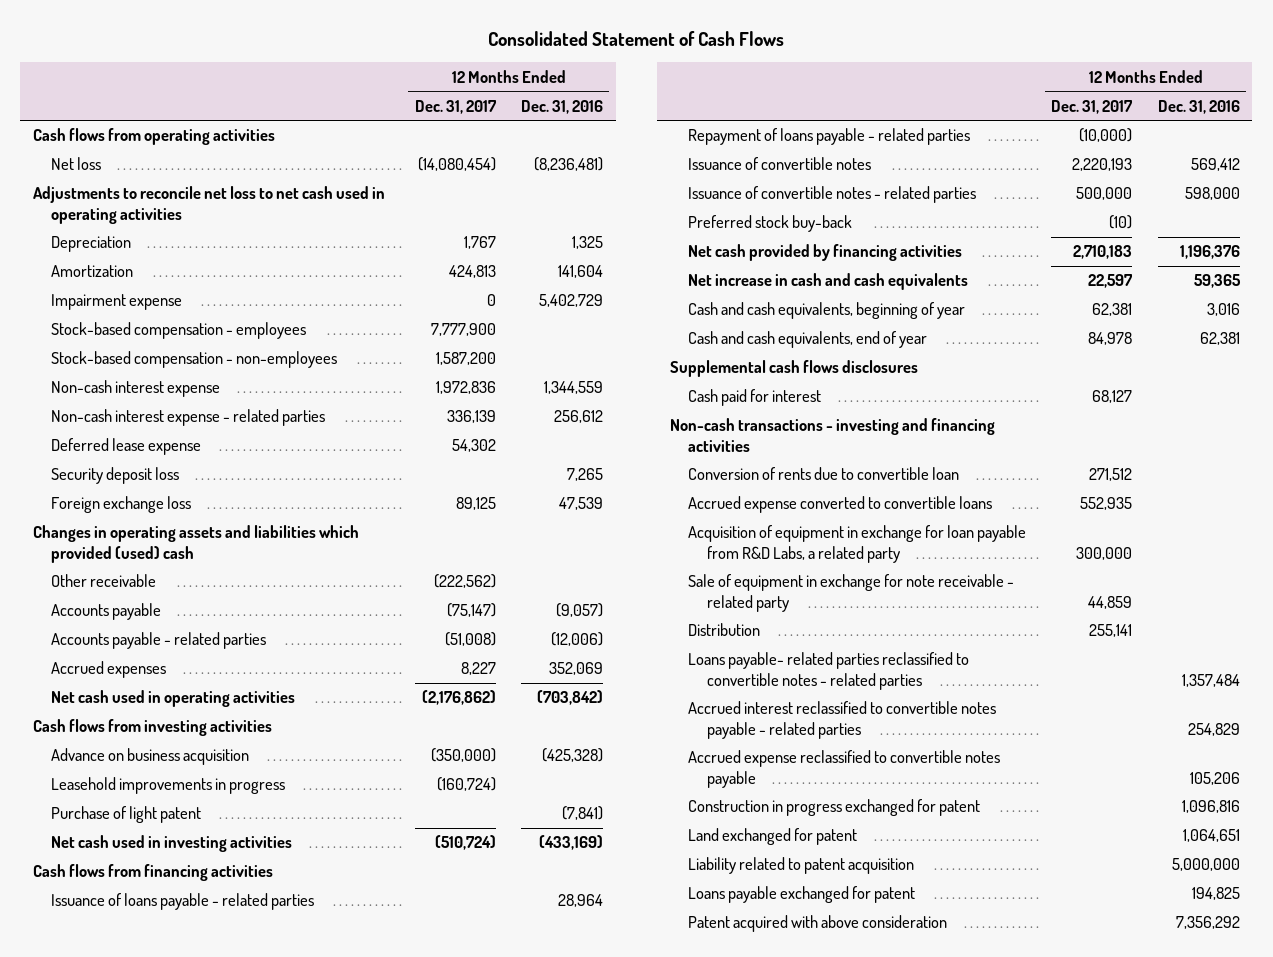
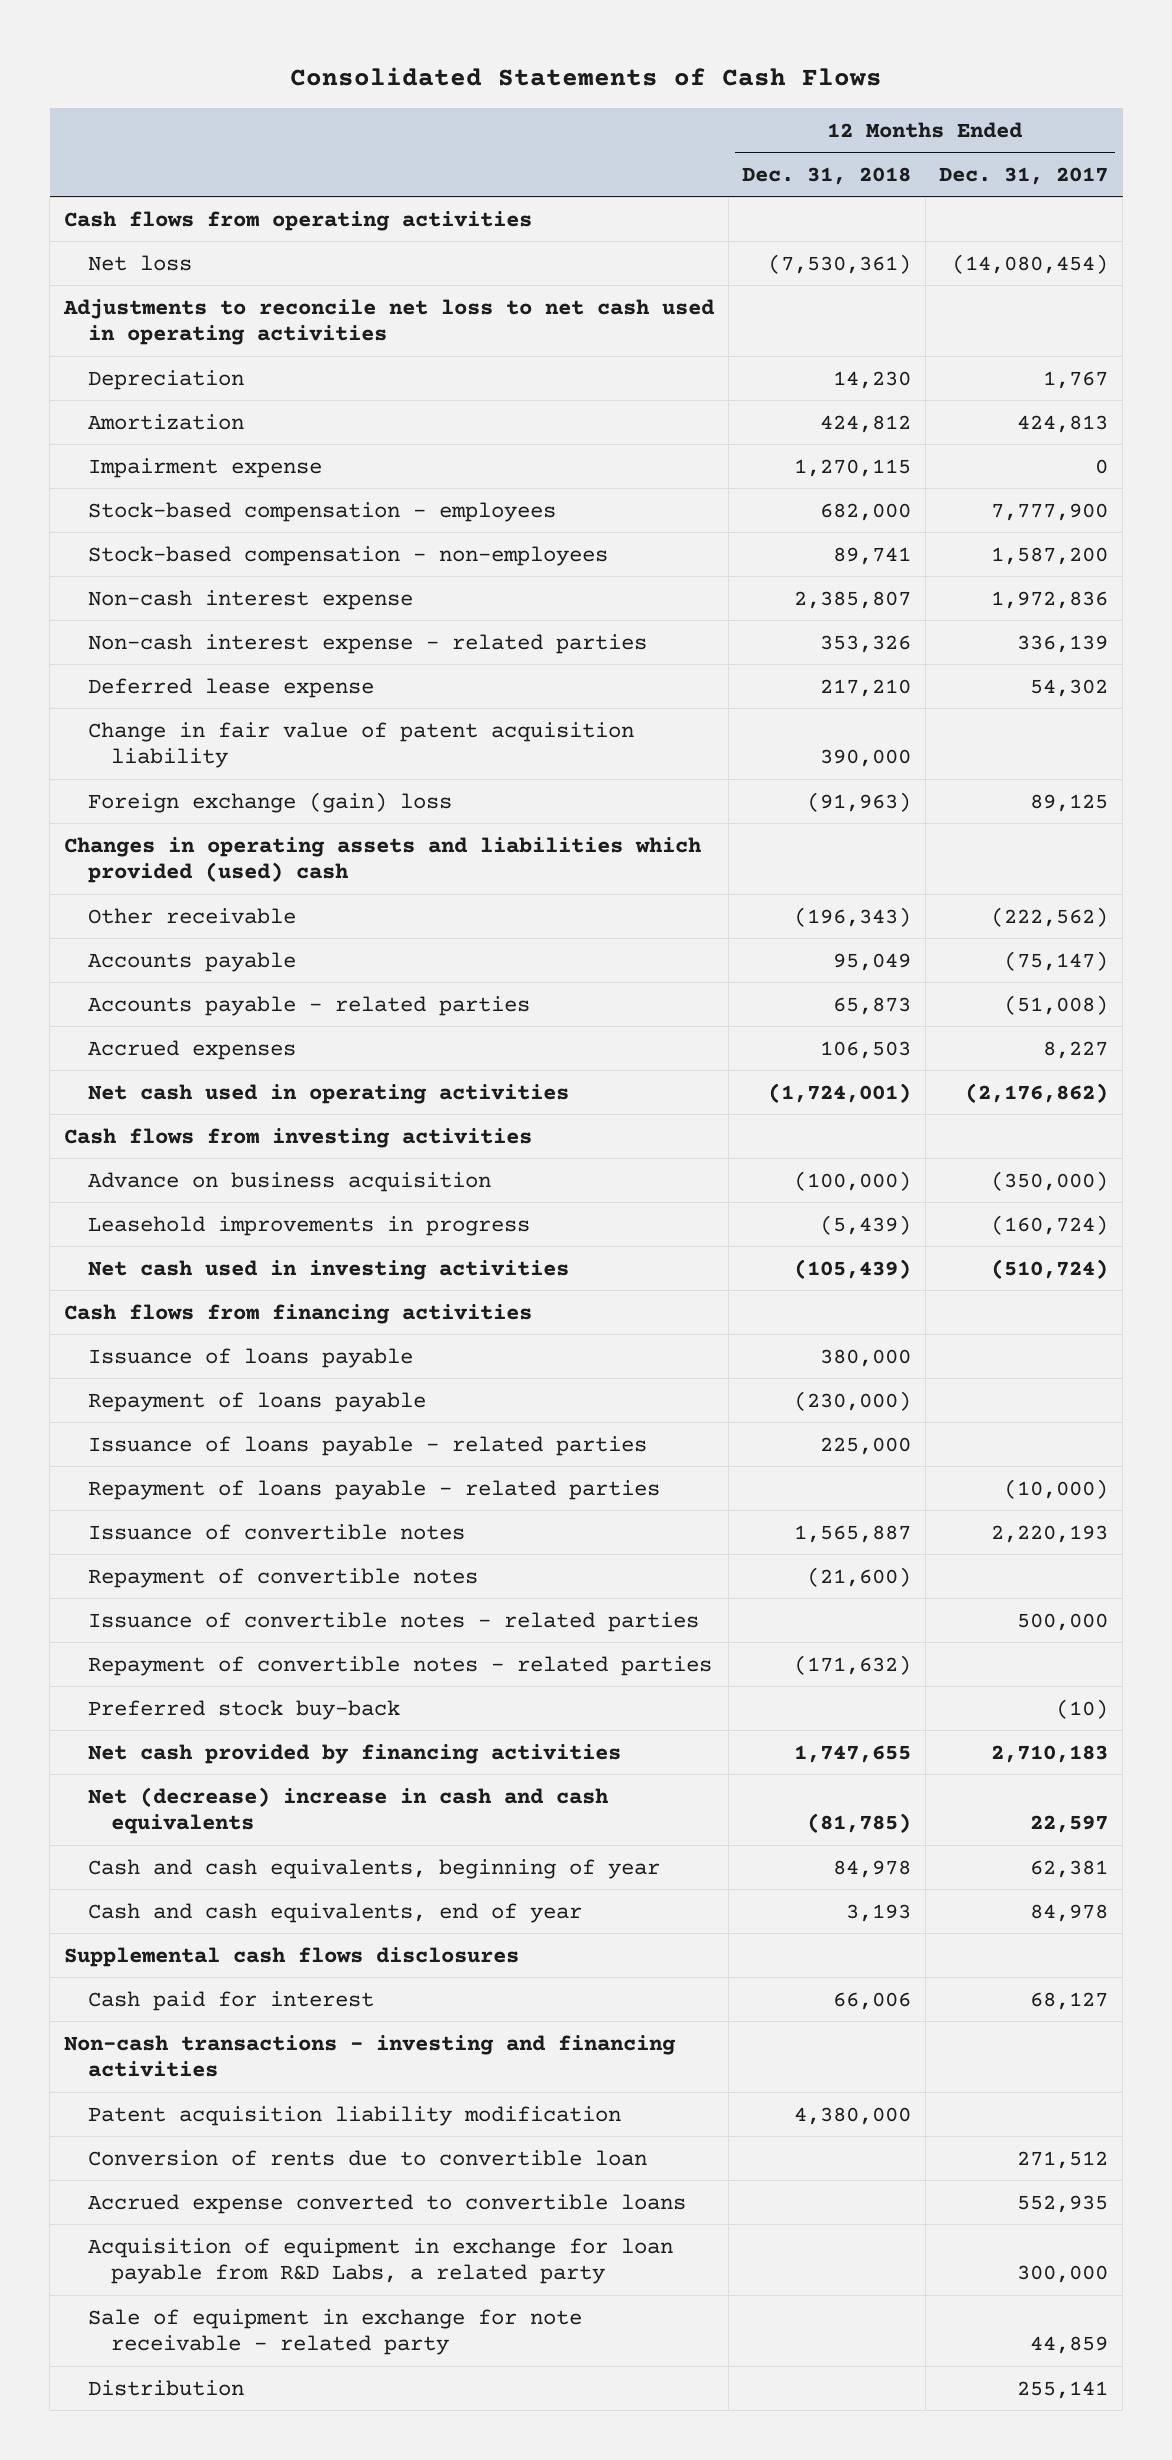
[488,30,785,46] Consolidated Statement of Cash Flows -> [290,67,883,87] Consolidated Statements of Cash Flows
[521,99,604,114] Dec. 31, 2016 -> none
none -> [742,166,912,185] Dec. 31, 2018
[51,467,180,485] Security deposit loss -> none
none -> [87,721,634,769] Change in fair value of patent acquisition liability
[51,496,192,514] Foreign exchange loss -> [87,791,452,813] Foreign exchange (gain) loss
[51,806,202,824] Purchase of light patent -> none
none -> [87,1347,413,1368] Issuance of loans payable
none -> [87,1391,426,1412] Repayment of loans payable
none -> [87,1567,478,1588] Repayment of convertible notes
none -> [87,1655,712,1676] Repayment of convertible notes - related parties
[688,273,969,291] Net increase in cash and cash equivalents -> [87,1786,609,1835] Net (decrease) increase in cash and cash equivalents
none -> [87,2105,621,2126] Patent acquisition liability modification
[688,652,970,690] Loans payable- related parties reclassified to convertible notes - related parties -> none
[688,701,997,739] Accrued interest reclassified to convertible notes payable - related parties -> none
[688,750,1001,788] Accrued expense reclassified to convertible notes payable -> none
[688,799,981,817] Construction in progress exchanged for patent -> none
[688,828,858,846] Land exchanged for patent -> none
[688,857,915,875] Liability related to patent acquisition -> none
[688,886,916,904] Loans payable exchanged for patent -> none
[688,915,948,933] Patent acquired with above consideration -> none

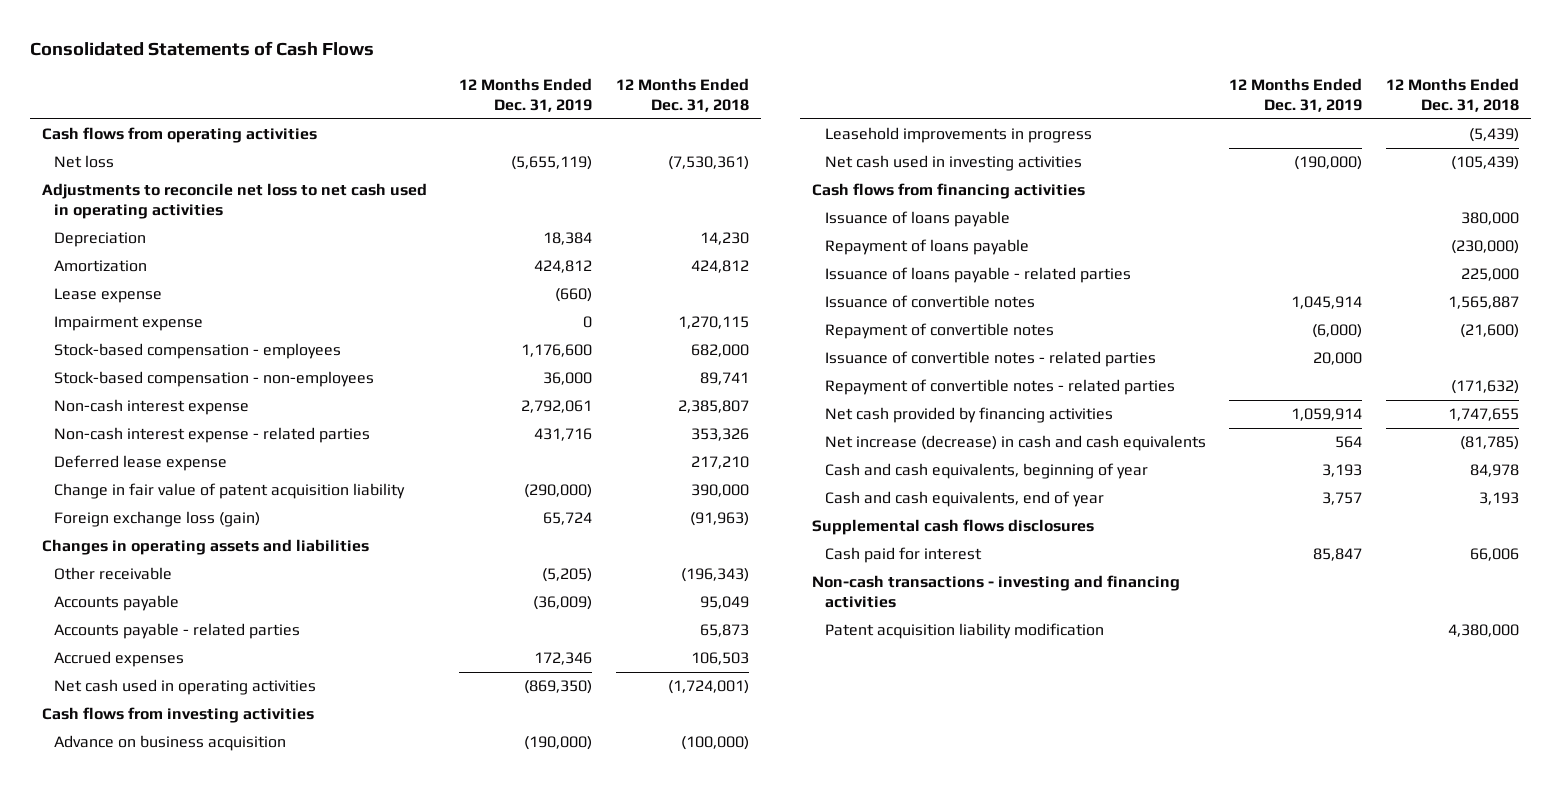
[939,166,1109,185] Dec. 31, 2017 -> none
none -> [458,77,592,112] 12 Months Ended Dec. 31, 2019
none -> [53,288,162,304] Lease expense
[87,791,452,813] Foreign exchange (gain) loss -> [53,511,260,528] Foreign exchange loss (gain)
[64,836,703,884] Changes in operating assets and liabilities which provided (used) cash -> [41,539,369,556] Changes in operating assets and liabilities
[87,1479,660,1500] Repayment of loans payable - related parties -> none
[87,1699,400,1720] Preferred stock buy-back -> none
[87,1786,609,1835] Net (decrease) increase in cash and cash equivalents -> [824,435,1206,452] Net increase (decrease) in cash and cash equivalents
[87,2149,647,2166] Conversion of rents due to convertible loan -> none
[87,2193,686,2214] Accrued expense converted to convertible loans -> none
[87,2237,673,2285] Acquisition of equipment in exchange for loan payable from R&D Labs, a related party -> none
[87,2308,582,2356] Sale of equipment in exchange for note receivable - related party -> none
[87,2379,244,2396] Distribution -> none

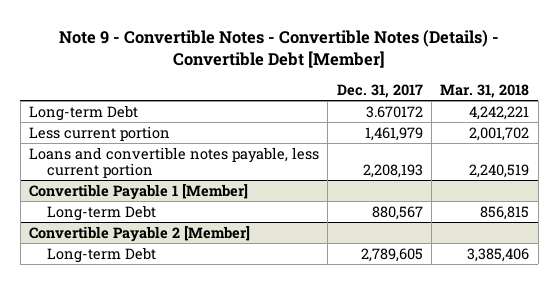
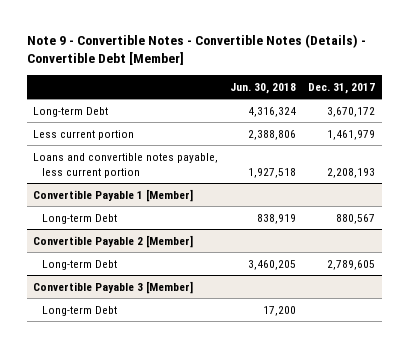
[440,84,530,99] Mar. 31, 2018 -> none
none -> [230,82,297,94] Jun. 30, 2018
[365,105,423,118] 3.670172 -> [327,106,376,117] 3,670,172
none -> [32,280,193,294] Convertible Payable 3 [Member]
none -> [42,305,118,316] Long-term Debt

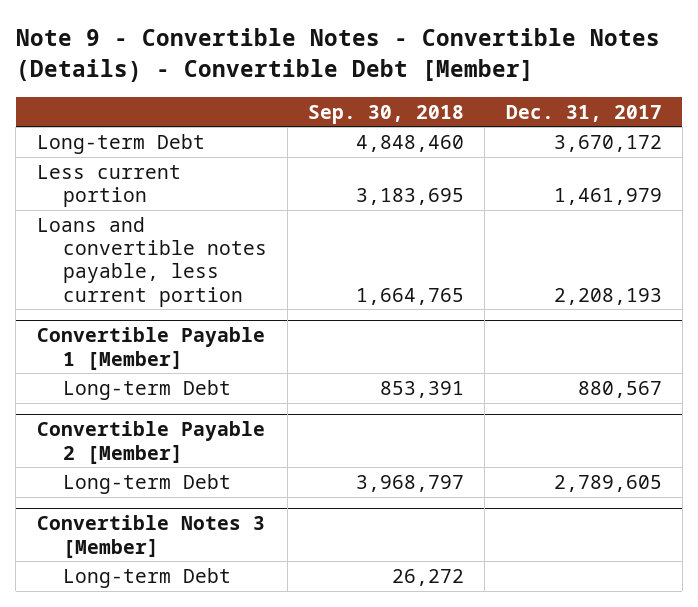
[230,82,297,94] Jun. 30, 2018 -> none
none -> [308,104,465,124] Sep. 30, 2018
[32,280,193,294] Convertible Payable 3 [Member] -> [36,515,265,558] Convertible Notes 3 [Member]

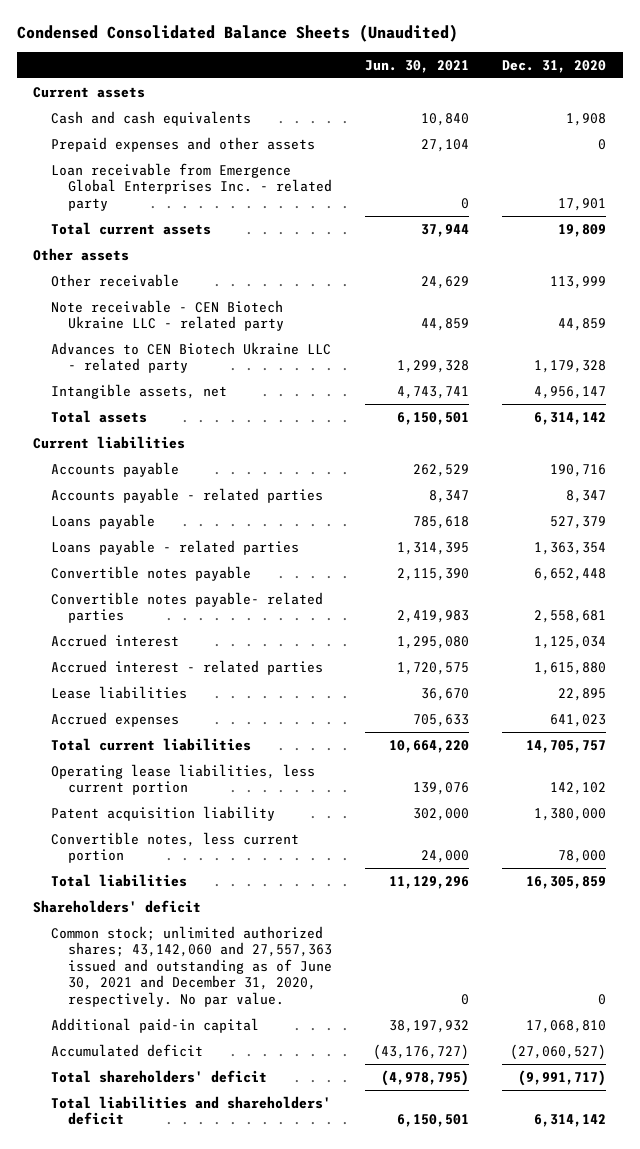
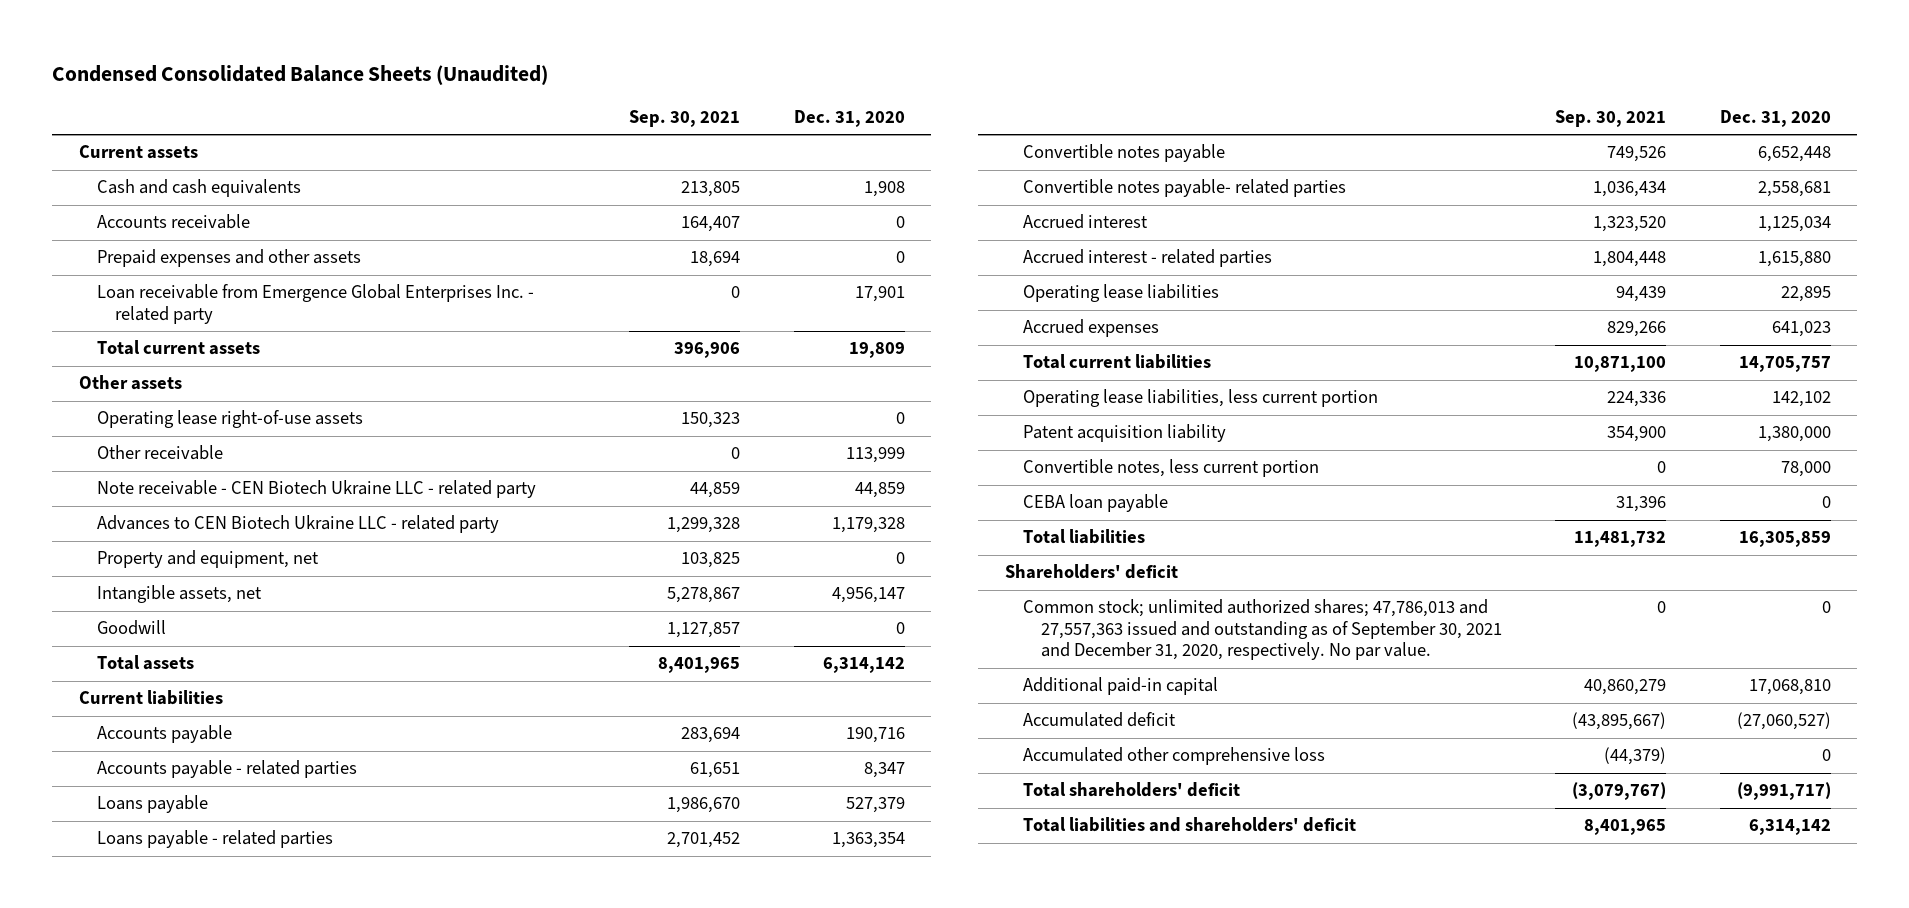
[365,59,470,73] Jun. 30, 2021 -> none
none -> [629,110,741,128] Sep. 30, 2021
none -> [96,214,250,230] Accounts receivable
none -> [96,410,363,429] Operating lease right-of-use assets
none -> [96,550,319,569] Property and equipment, net
none -> [96,620,166,636] Goodwill
[50,685,187,699] Lease liabilities -> [1022,284,1219,303] Operating lease liabilities
none -> [1022,494,1168,513] CEBA loan payable
[50,925,333,1007] Common stock; unlimited authorized shares; 43,142,060 and 27,557,363 issued and outstanding as of June 30, 2021 and December 31, 2020, respectively. No par value. -> [1022,599,1502,661] Common stock; unlimited authorized shares; 47,786,013 and 27,557,363 issued and outstanding as of September 30, 2021 and December 31, 2020, respectively. No par value.
none -> [1022,747,1325,766] Accumulated other comprehensive loss

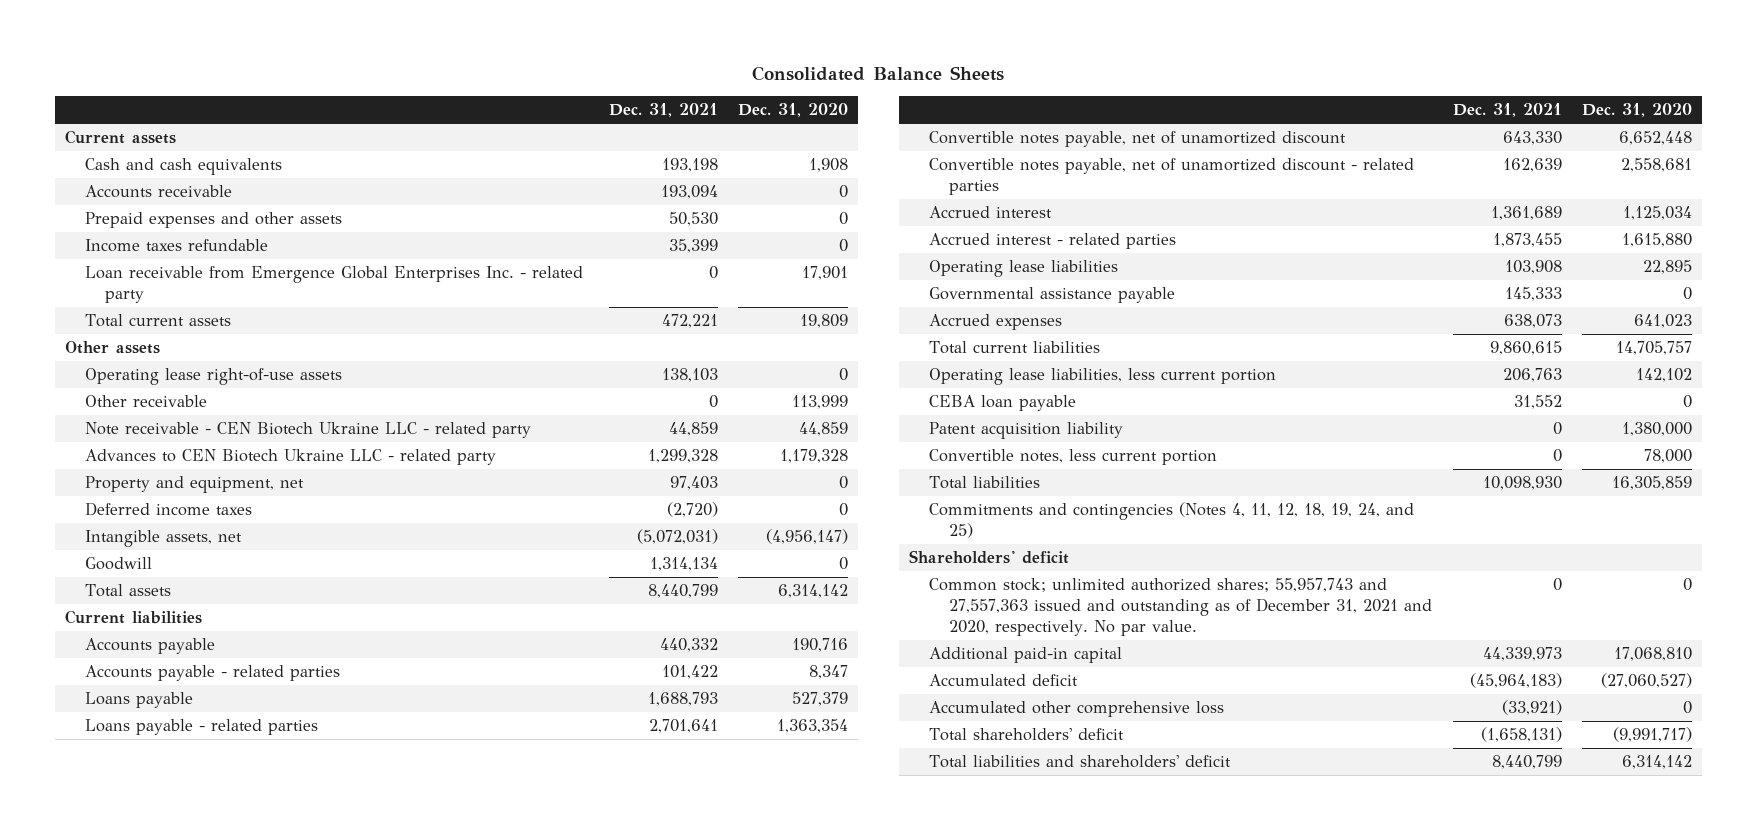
[52,64,549,85] Condensed Consolidated Balance Sheets (Unaudited) -> [752,66,1005,82] Consolidated Balance Sheets
[629,110,741,128] Sep. 30, 2021 -> none
none -> [608,103,718,118] Dec. 31, 2021
none -> [85,239,269,253] Income taxes refundable
none -> [85,502,253,517] Deferred income taxes
[831,587,905,604] 4,956,147 -> [765,529,848,545] (4,956,147)
[1022,144,1225,163] Convertible notes payable -> [929,131,1347,148] Convertible notes payable, net of unamortized discount
[1022,179,1346,198] Convertible notes payable- related parties -> [929,158,1415,196] Convertible notes payable, net of unamortized discount - related parties
none -> [929,287,1176,304] Governmental assistance payable
[1022,494,1168,513] CEBA loan payable -> [929,395,1077,412] CEBA loan payable
none -> [929,502,1415,539] Commitments and contingencies (Notes 4, 11, 12, 18, 19, 24, and 25)
[1022,599,1502,661] Common stock; unlimited authorized shares; 47,786,013 and 27,557,363 issued and outstanding as of September 30, 2021 and December 31, 2020, respectively. No par value. -> [929,578,1433,637] Common stock; unlimited authorized shares; 55,957,743 and 27,557,363 issued and outstanding as of December 31, 2021 and 2020, respectively. No par value.

